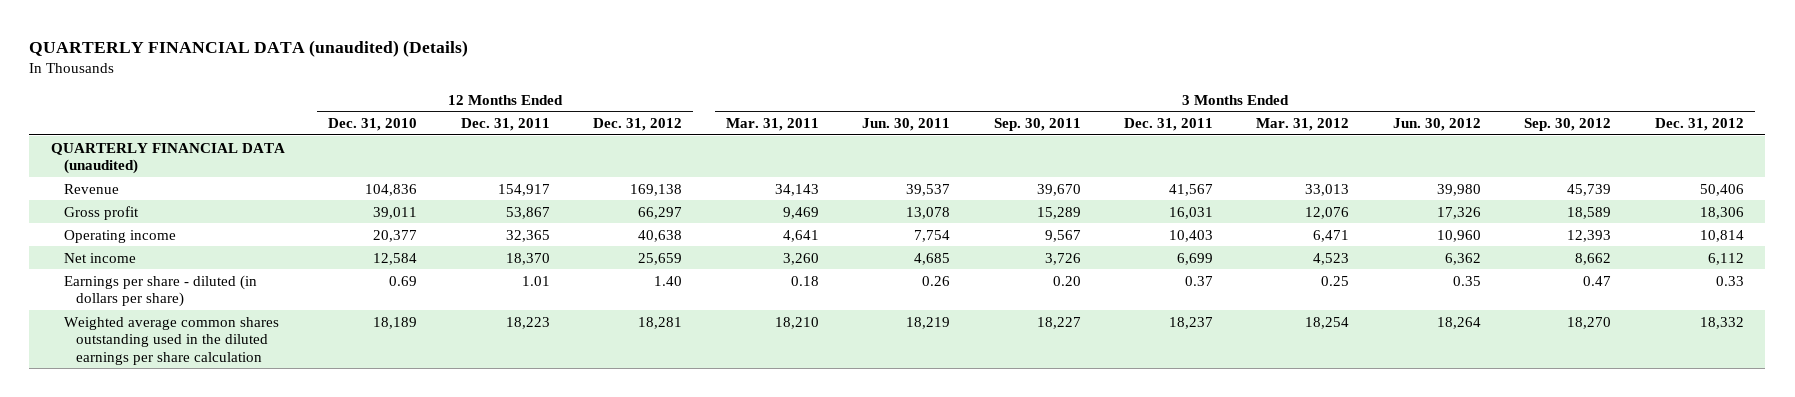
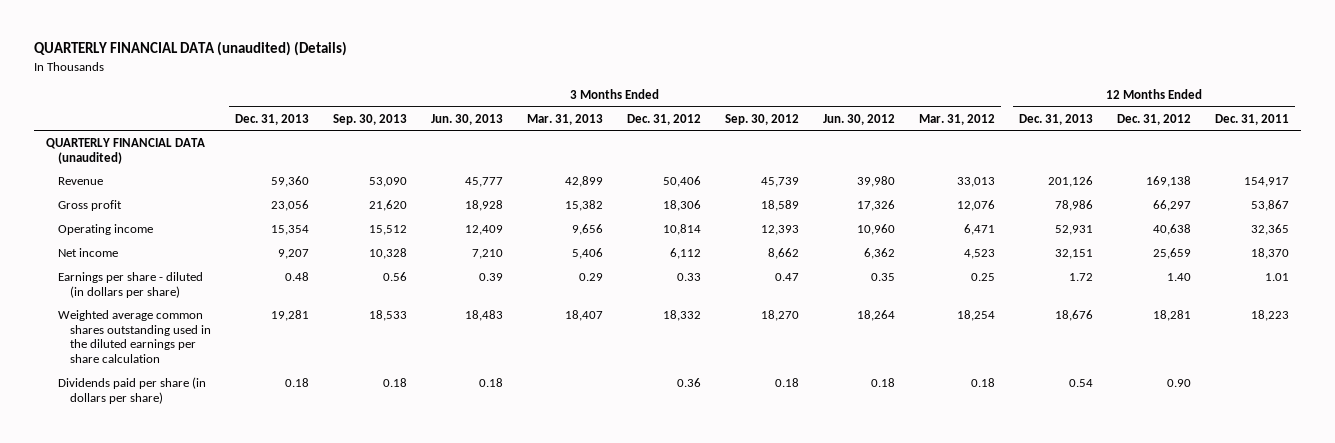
[328,118,418,132] Dec. 31, 2010 -> none
[725,118,819,132] Mar. 31, 2011 -> none
[862,118,951,132] Jun. 30, 2011 -> none
[993,118,1081,132] Sep. 30, 2011 -> none
[1123,118,1213,132] Dec. 31, 2011 -> none
none -> [235,113,310,125] Dec. 31, 2013
none -> [333,113,408,125] Sep. 30, 2013
none -> [431,113,504,125] Jun. 30, 2013
none -> [527,113,604,125] Mar. 31, 2013
none -> [1018,113,1093,125] Dec. 31, 2013
none -> [58,376,207,404] Dividends paid per share (in dollars per share)

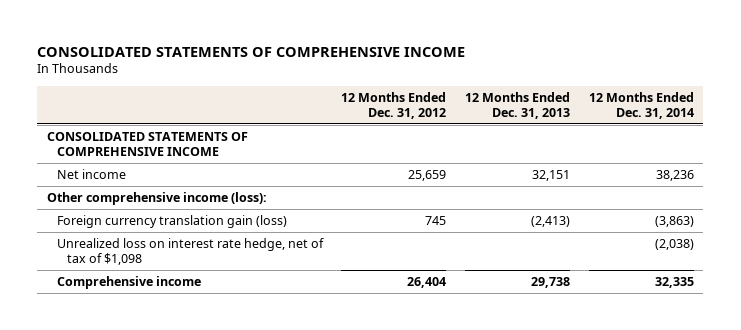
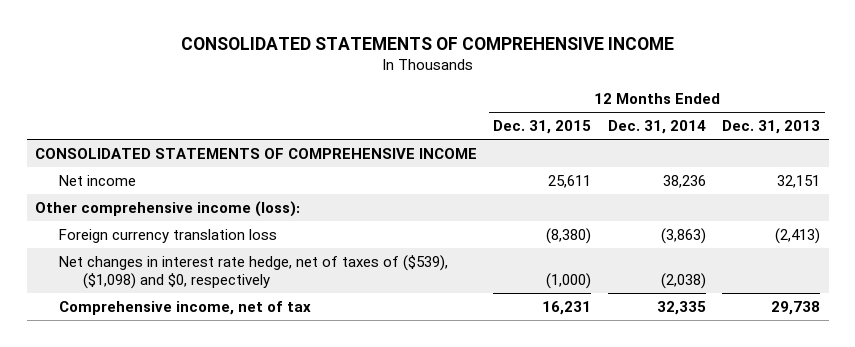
[341,92,447,119] 12 Months Ended Dec. 31, 2012 -> none
none -> [493,120,592,135] Dec. 31, 2015
[56,215,287,229] Foreign currency translation gain (loss) -> [58,228,277,243] Foreign currency translation loss
[56,238,324,265] Unrealized loss on interest rate hedge, net of tax of $1,098 -> [58,254,448,290] Net changes in interest rate hedge, net of taxes of ($539), ($1,098) and $0, respectively
[56,276,201,290] Comprehensive income -> [58,300,311,315] Comprehensive income, net of tax

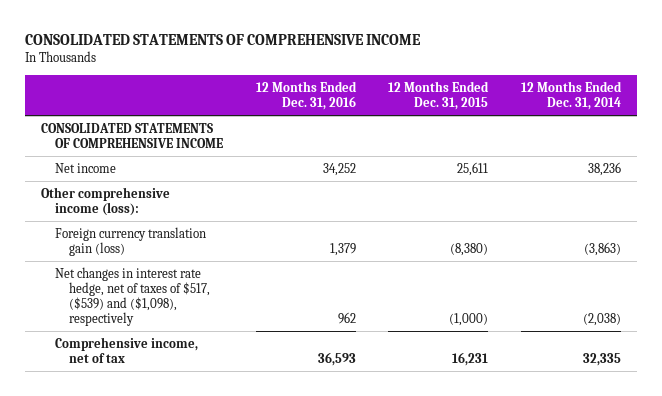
[722,120,821,135] Dec. 31, 2013 -> none
none -> [255,80,357,110] 12 Months Ended Dec. 31, 2016
[58,228,277,243] Foreign currency translation loss -> [55,226,207,257] Foreign currency translation gain (loss)
[58,254,448,290] Net changes in interest rate hedge, net of taxes of ($539), ($1,098) and $0, respectively -> [55,266,211,327] Net changes in interest rate hedge, net of taxes of $517, ($539) and ($1,098), respectively

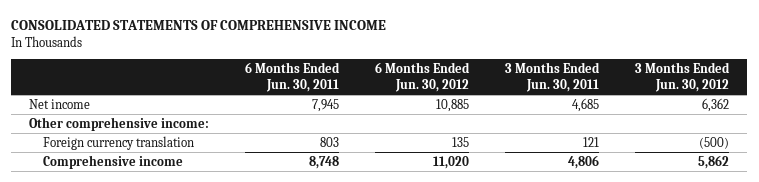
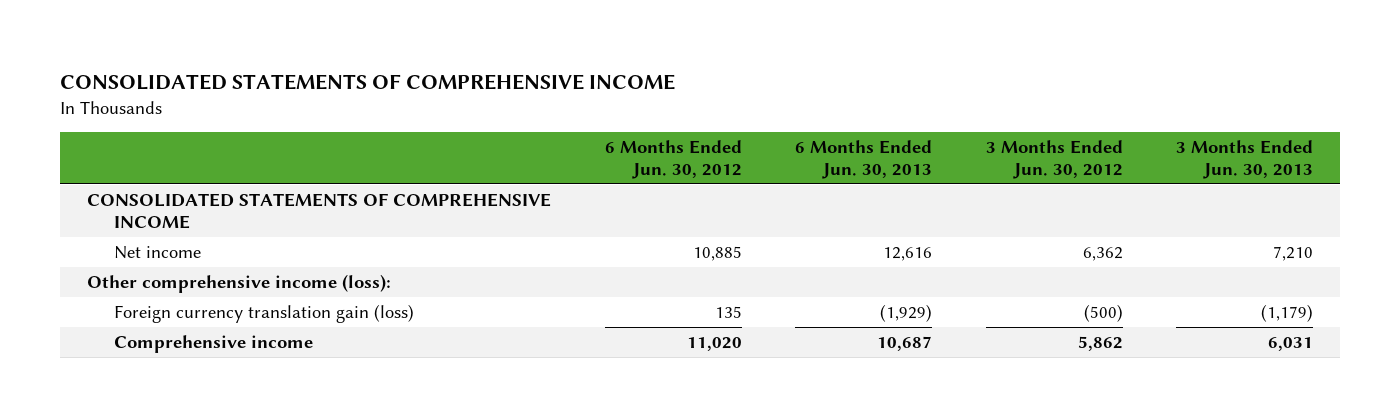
[245,62,341,92] 6 Months Ended Jun. 30, 2011 -> none
[505,62,601,92] 3 Months Ended Jun. 30, 2011 -> none
none -> [795,140,933,180] 6 Months Ended Jun. 30, 2013
none -> [1176,140,1314,180] 3 Months Ended Jun. 30, 2013
none -> [87,192,552,229] CONSOLIDATED STATEMENTS OF COMPREHENSIVE INCOME
[29,116,210,131] Other comprehensive income: -> [87,273,392,293] Other comprehensive income (loss):
[43,135,195,150] Foreign currency translation -> [113,303,414,323] Foreign currency translation gain (loss)

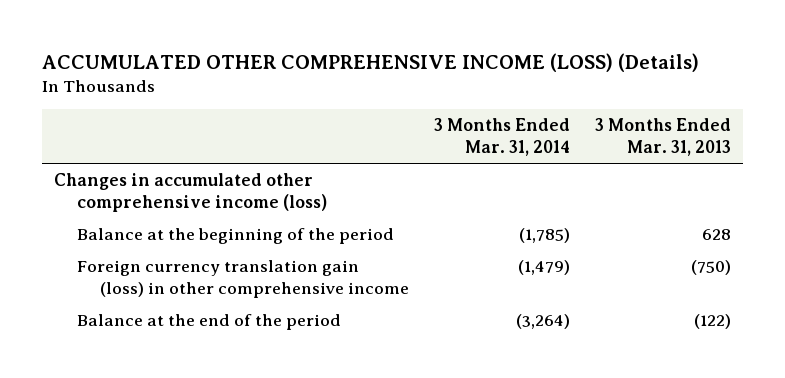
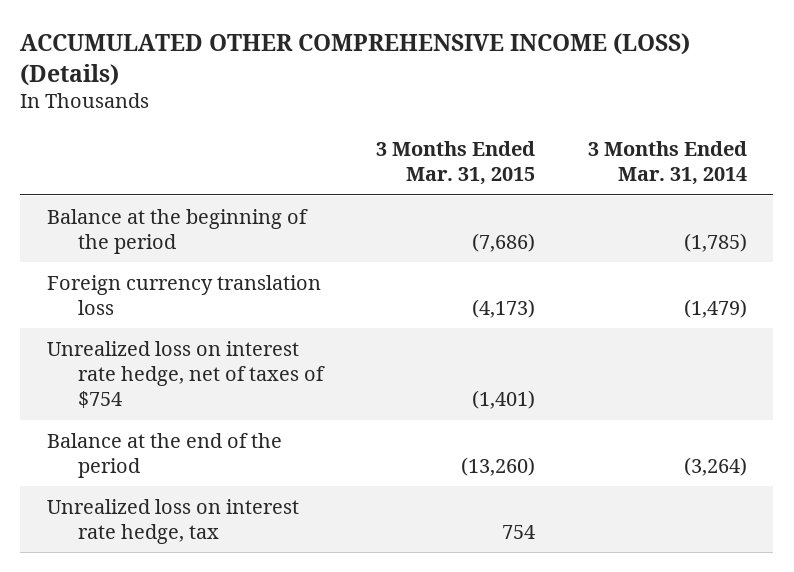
[594,118,731,157] 3 Months Ended Mar. 31, 2013 -> none
none -> [376,140,536,186] 3 Months Ended Mar. 31, 2015
[53,172,328,212] Changes in accumulated other comprehensive income (loss) -> none
[77,259,410,298] Foreign currency translation gain (loss) in other comprehensive income -> [46,274,321,316] Foreign currency translation loss
none -> [46,340,326,409] Unrealized loss on interest rate hedge, net of taxes of $754
none -> [46,498,299,545] Unrealized loss on interest rate hedge, tax

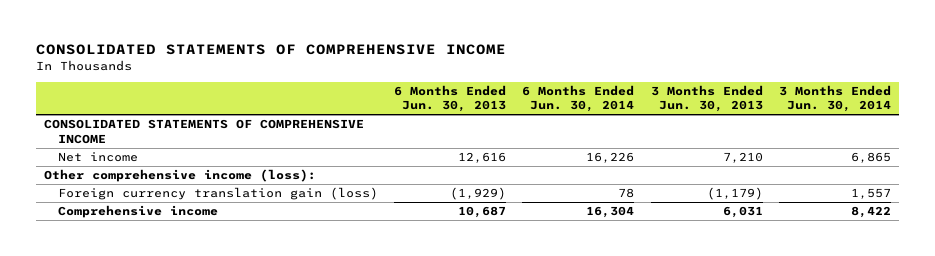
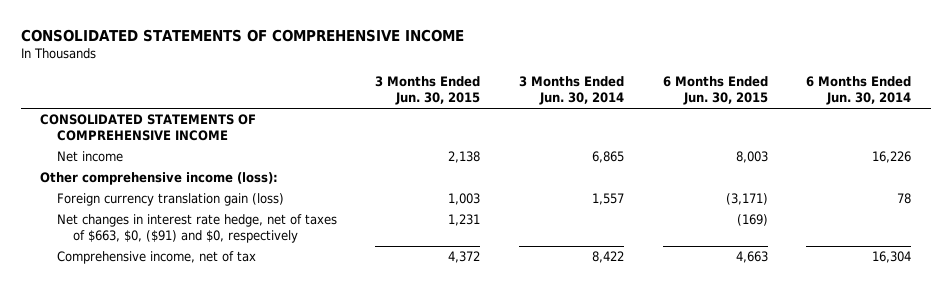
[394,84,507,113] 6 Months Ended Jun. 30, 2013 -> none
[650,84,763,113] 3 Months Ended Jun. 30, 2013 -> none
none -> [375,76,481,106] 3 Months Ended Jun. 30, 2015
none -> [662,76,768,106] 6 Months Ended Jun. 30, 2015
none -> [56,214,337,244] Net changes in interest rate hedge, net of taxes of $663, $0, ($91) and $0, respectively
[58,205,219,219] Comprehensive income -> [56,251,256,265] Comprehensive income, net of tax

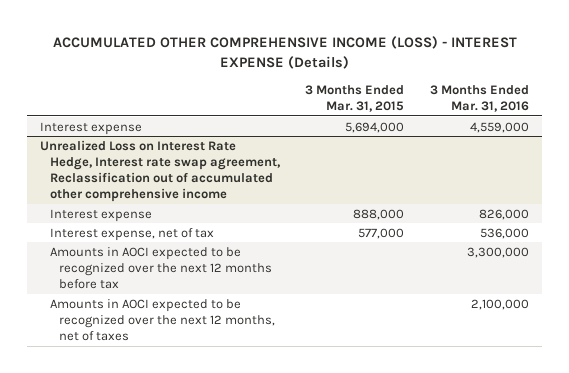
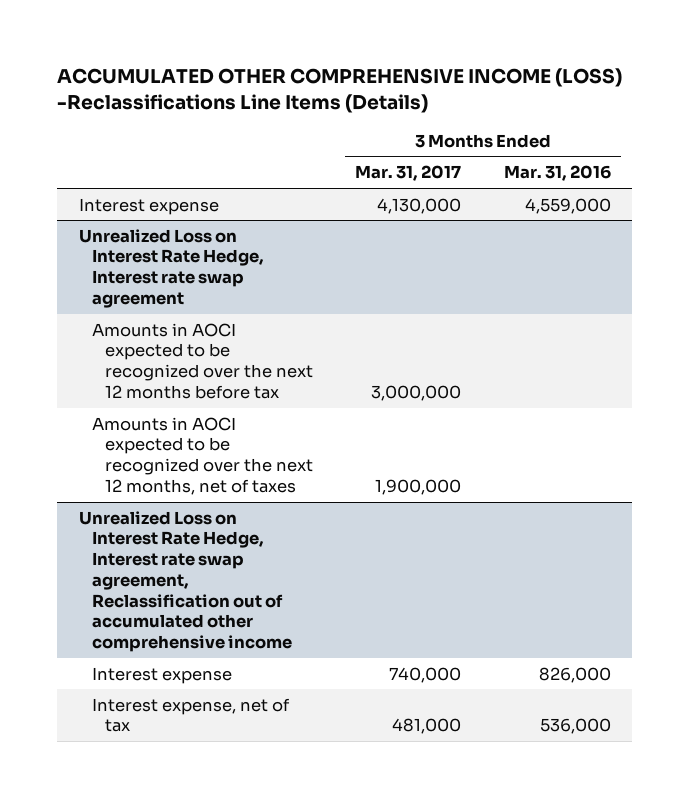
[52,36,517,70] ACCUMULATED OTHER COMPREHENSIVE INCOME (LOSS) - INTEREST EXPENSE (Details) -> [57,68,623,113] ACCUMULATED OTHER COMPREHENSIVE INCOME (LOSS) -Reclassifications Line Items (Details)
[305,84,405,112] 3 Months Ended Mar. 31, 2015 -> none
none -> [355,165,462,182] Mar. 31, 2017
none -> [78,228,264,308] Unrealized Loss on Interest Rate Hedge, Interest rate swap agreement
none -> [91,322,313,399] Amounts in AOCI expected to be recognized over the next 12 months before tax
none -> [91,416,313,495] Amounts in AOCI expected to be recognized over the next 12 months, net of taxes
[49,246,272,290] Amounts in AOCI expected to be recognized over the next 12 months before tax -> none
[49,298,275,342] Amounts in AOCI expected to be recognized over the next 12 months, net of taxes -> none

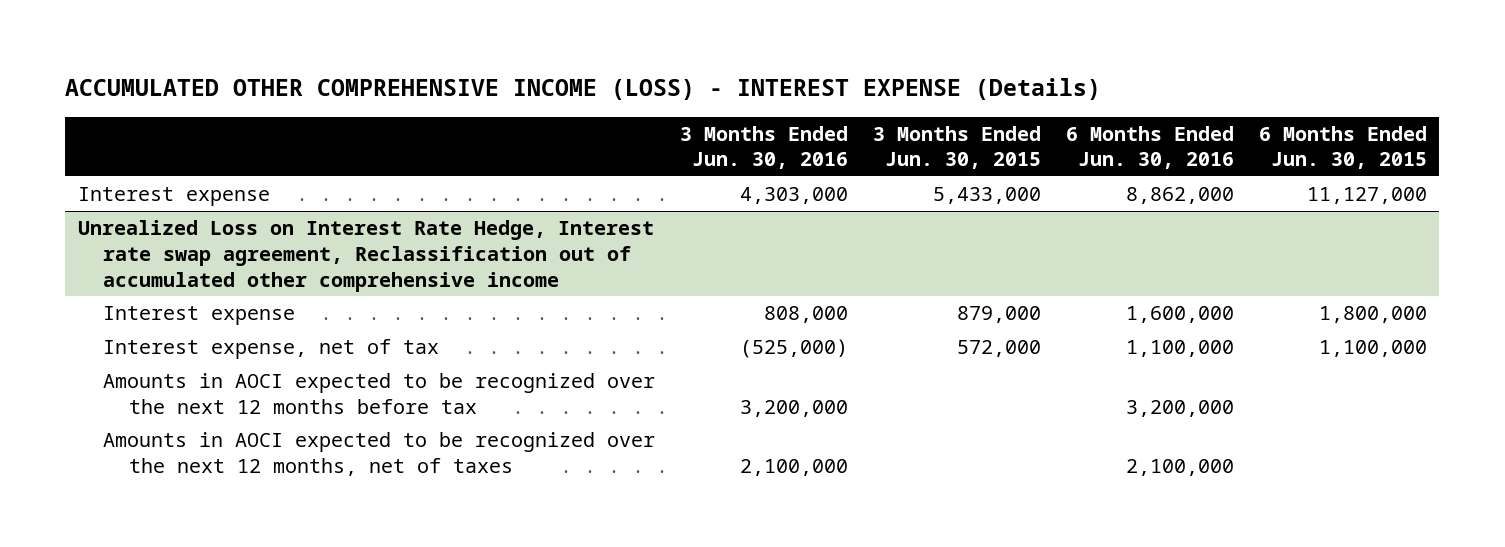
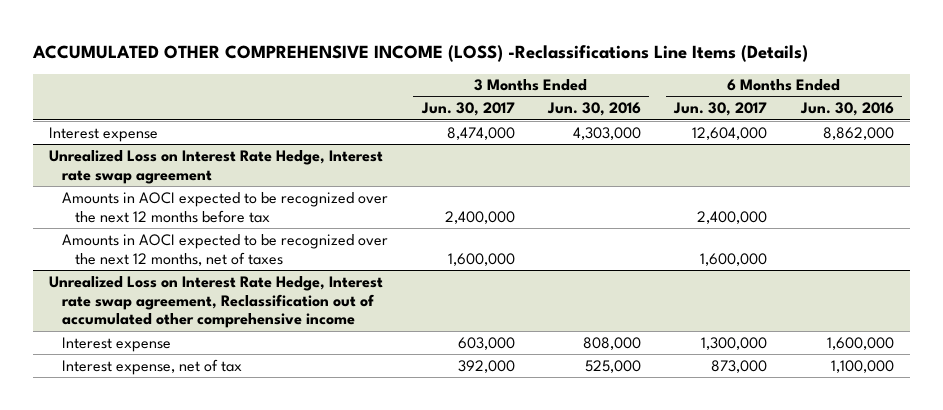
[65,78,1102,101] ACCUMULATED OTHER COMPREHENSIVE INCOME (LOSS) - INTEREST EXPENSE (Details) -> [31,44,808,62] ACCUMULATED OTHER COMPREHENSIVE INCOME (LOSS) -Reclassifications Line Items (Details)
[873,125,1042,170] 3 Months Ended Jun. 30, 2015 -> none
[1258,125,1427,170] 6 Months Ended Jun. 30, 2015 -> none
none -> [420,102,515,117] Jun. 30, 2017
none -> [673,102,768,117] Jun. 30, 2017
none -> [49,149,384,184] Unrealized Loss on Interest Rate Hedge, Interest rate swap agreement
none -> [62,191,389,223] Amounts in AOCI expected to be recognized over the next 12 months before tax
none -> [62,233,389,266] Amounts in AOCI expected to be recognized over the next 12 months, net of taxes
[103,373,656,414] Amounts in AOCI expected to be recognized over the next 12 months before tax -> none
[103,432,656,476] Amounts in AOCI expected to be recognized over the next 12 months, net of taxes -> none
[740,339,849,359] (525,000) -> [584,359,641,373] 525,000

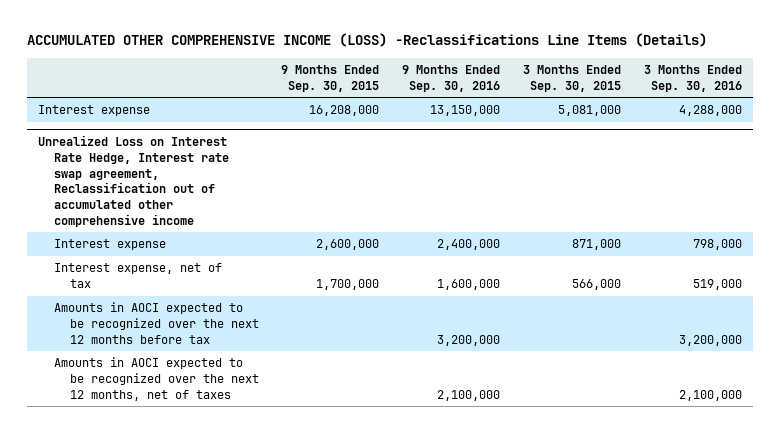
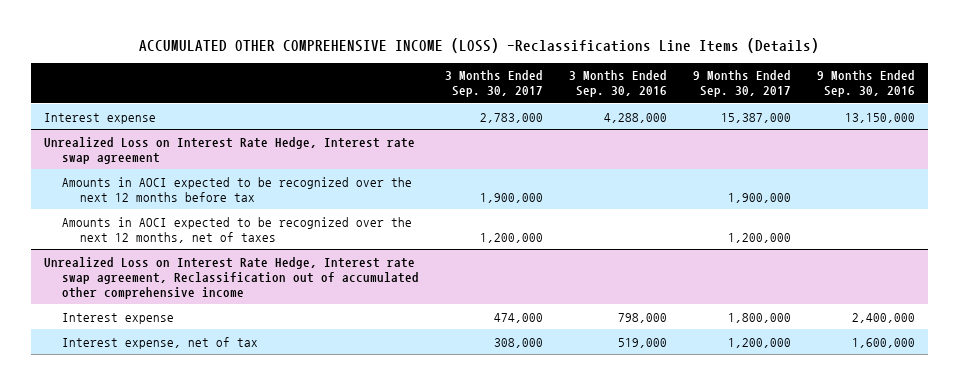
[281,65,380,92] 9 Months Ended Sep. 30, 2015 -> none
[522,65,621,92] 3 Months Ended Sep. 30, 2015 -> none
none -> [445,70,544,98] 3 Months Ended Sep. 30, 2017
none -> [692,70,791,98] 9 Months Ended Sep. 30, 2017
none -> [43,136,415,164] Unrealized Loss on Interest Rate Hedge, Interest rate swap agreement
none -> [62,176,413,202] Amounts in AOCI expected to be recognized over the next 12 months before tax
none -> [62,216,413,243] Amounts in AOCI expected to be recognized over the next 12 months, net of taxes
[53,302,259,344] Amounts in AOCI expected to be recognized over the next 12 months before tax -> none
[53,357,259,401] Amounts in AOCI expected to be recognized over the next 12 months, net of taxes -> none

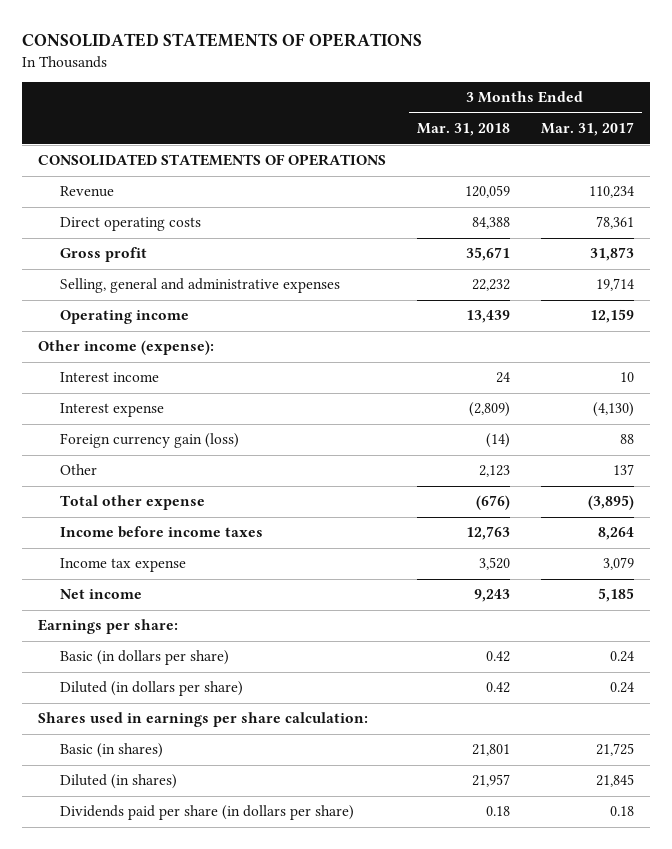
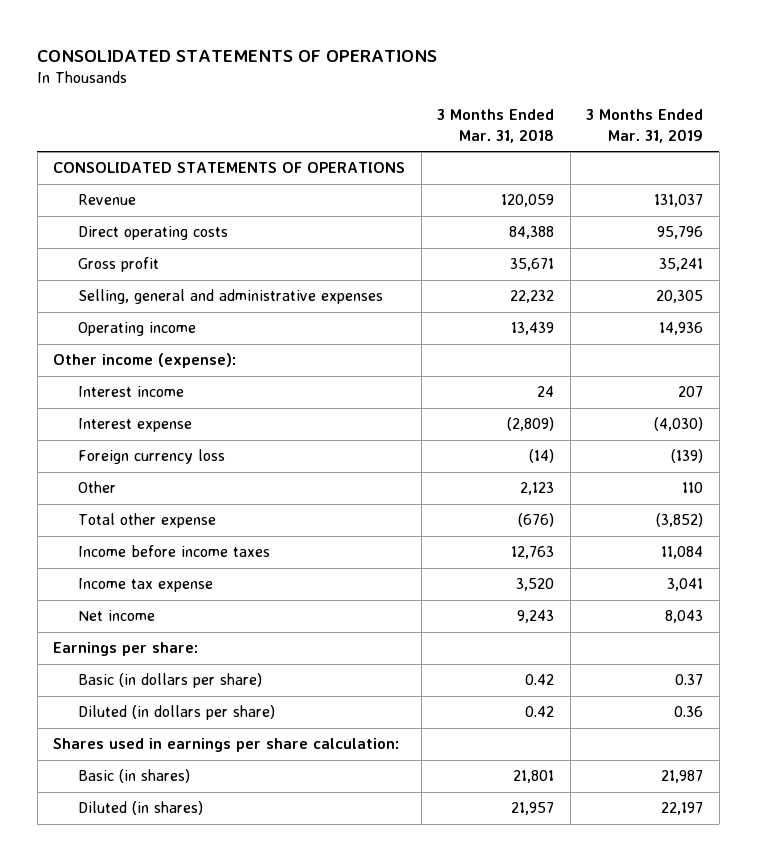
[541,122,635,137] Mar. 31, 2017 -> none
none -> [586,109,704,143] 3 Months Ended Mar. 31, 2019
[60,433,240,449] Foreign currency gain (loss) -> [77,449,225,465] Foreign currency loss
[60,805,355,821] Dividends paid per share (in dollars per share) -> none

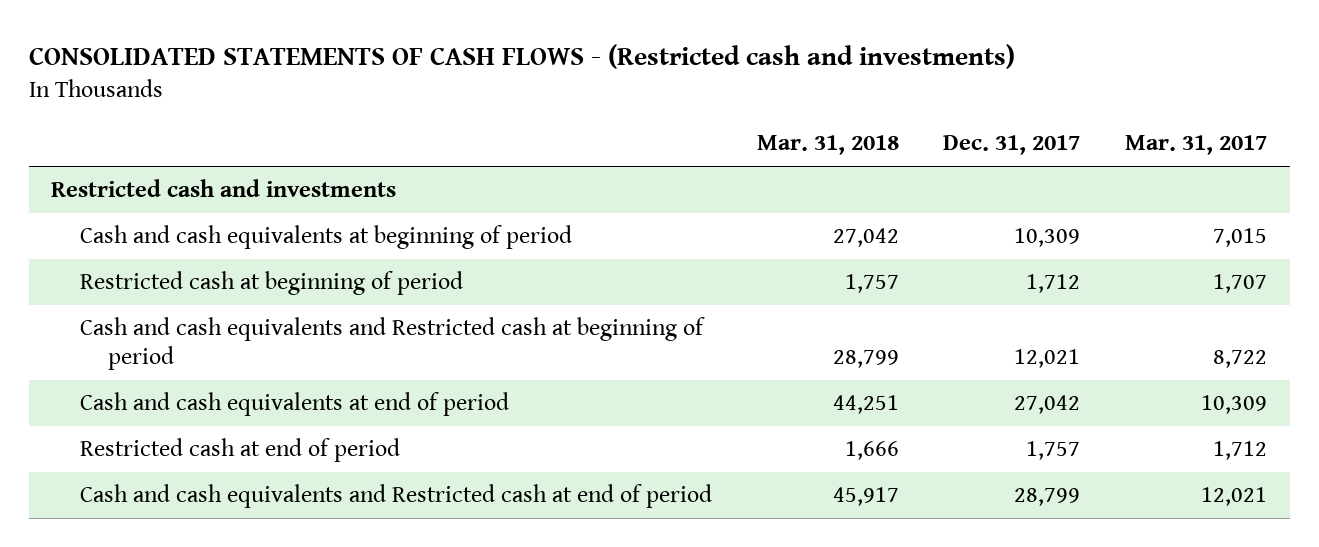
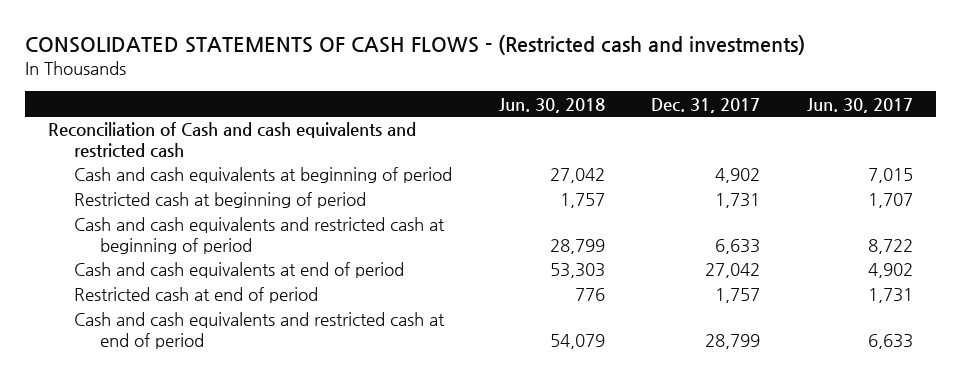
[756,135,899,156] Mar. 31, 2018 -> none
[1125,135,1268,156] Mar. 31, 2017 -> none
none -> [498,97,605,113] Jun. 30, 2018
none -> [806,97,913,113] Jun. 30, 2017
[51,179,397,198] Restricted cash and investments -> [48,122,417,158] Reconciliation of Cash and cash equivalents and restricted cash
[1014,228,1081,248] 10,309 -> [715,168,761,184] 4,902
[1026,274,1081,294] 1,712 -> [715,193,761,209] 1,731
[79,317,705,371] Cash and cash equivalents and Restricted cash at beginning of period -> [74,217,446,254] Cash and cash equivalents and restricted cash at beginning of period
[1014,349,1081,369] 12,021 -> [715,238,761,254] 6,633
[79,484,712,509] Cash and cash equivalents and Restricted cash at end of period -> [74,312,446,349] Cash and cash equivalents and restricted cash at end of period

